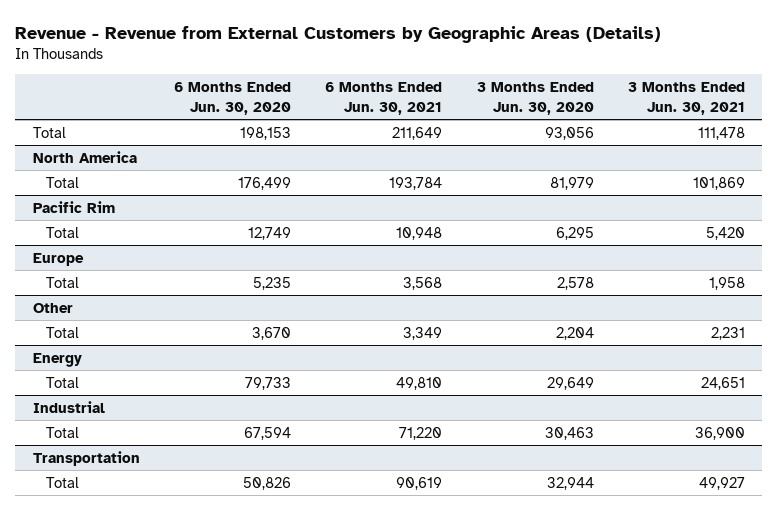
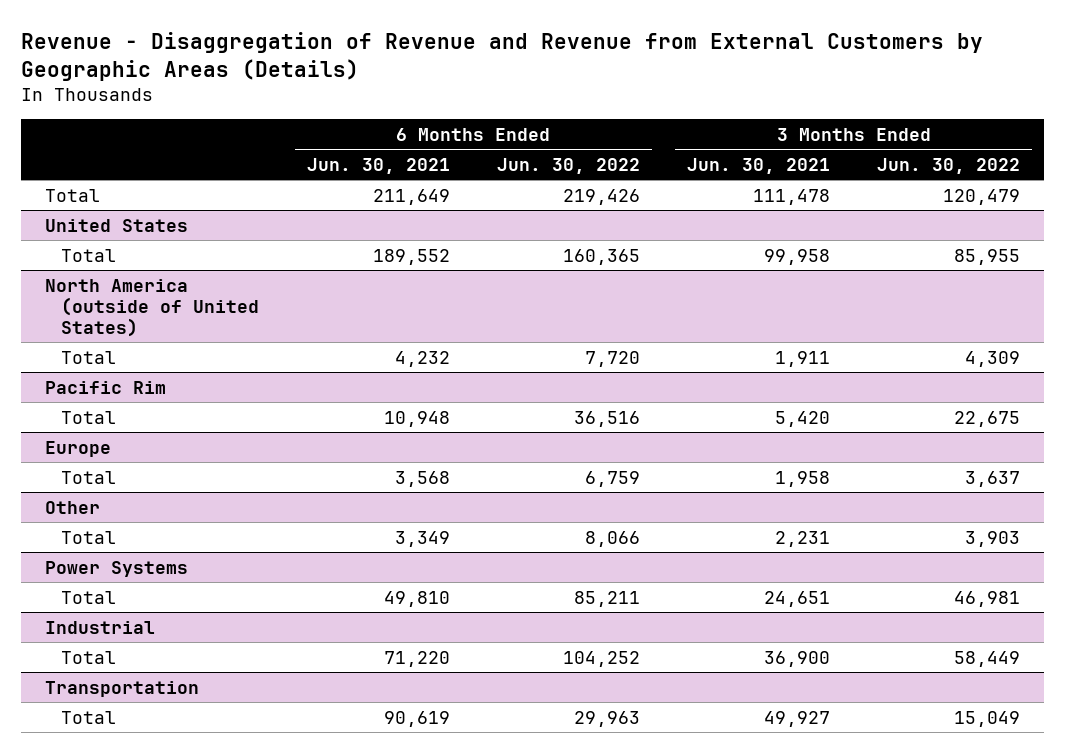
[15,25,662,43] Revenue - Revenue from External Customers by Geographic Areas (Details) -> [20,31,983,81] Revenue - Disaggregation of Revenue and Revenue from External Customers by Geographic Areas (Details)
[173,82,291,115] 6 Months Ended Jun. 30, 2020 -> none
[476,82,594,115] 3 Months Ended Jun. 30, 2020 -> none
none -> [496,157,640,174] Jun. 30, 2022
none -> [877,157,1021,174] Jun. 30, 2022
[32,150,137,163] North America -> none
none -> [44,218,188,232] United States
[389,176,443,190] 193,784 -> [372,248,450,265] 189,552
[692,176,745,190] 101,869 -> [764,248,831,265] 99,958
none -> [44,278,260,337] North America (outside of United States)
none -> [61,350,117,364] Total
[32,352,82,367] Energy -> [44,560,188,577] Power Systems

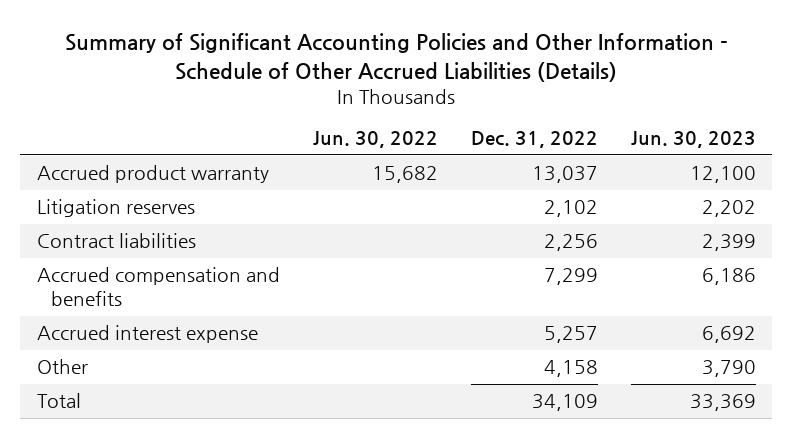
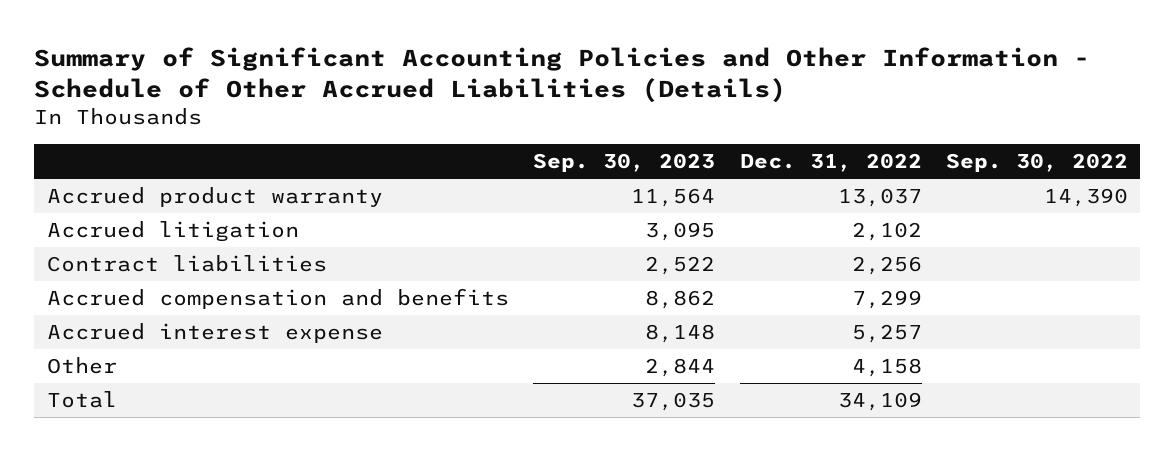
[312,131,438,149] Jun. 30, 2022 -> none
[630,131,756,149] Jun. 30, 2023 -> none
none -> [533,153,716,173] Sep. 30, 2023
none -> [946,153,1129,173] Sep. 30, 2022
[36,199,195,218] Litigation reserves -> [46,221,299,243] Accrued litigation

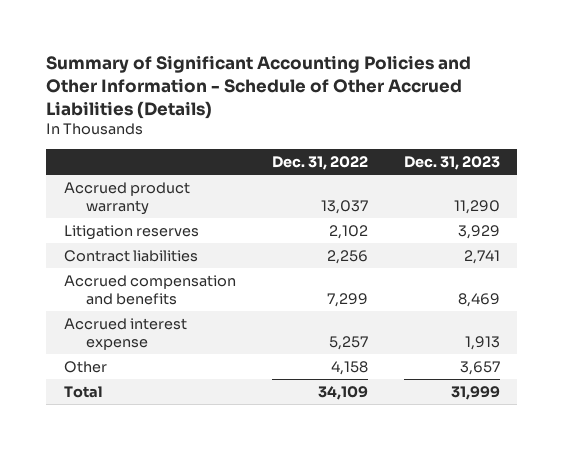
[533,153,716,173] Sep. 30, 2023 -> none
[946,153,1129,173] Sep. 30, 2022 -> none
none -> [403,156,500,171] Dec. 31, 2023
[46,221,299,243] Accrued litigation -> [64,224,200,240] Litigation reserves

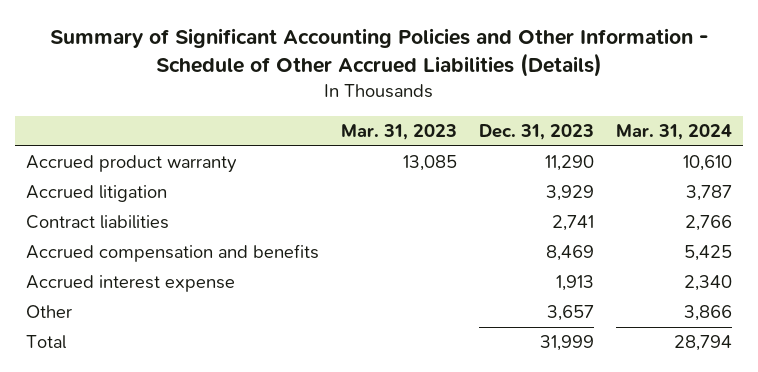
[271,156,368,171] Dec. 31, 2022 -> none
none -> [340,123,457,140] Mar. 31, 2023
none -> [615,123,732,140] Mar. 31, 2024
[64,224,200,240] Litigation reserves -> [25,185,167,203] Accrued litigation

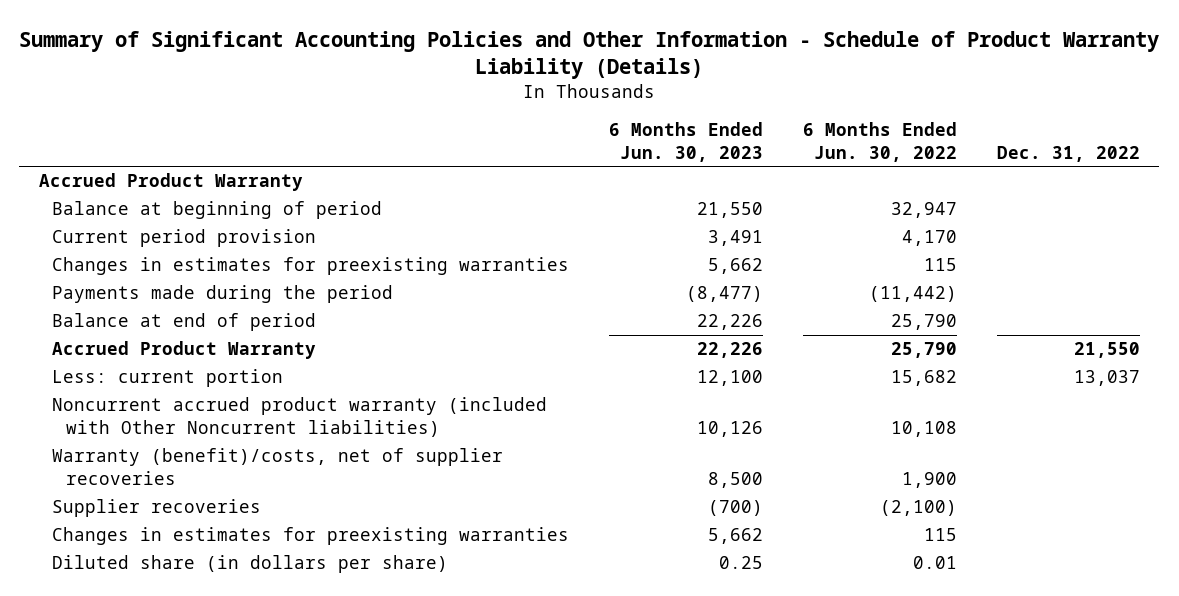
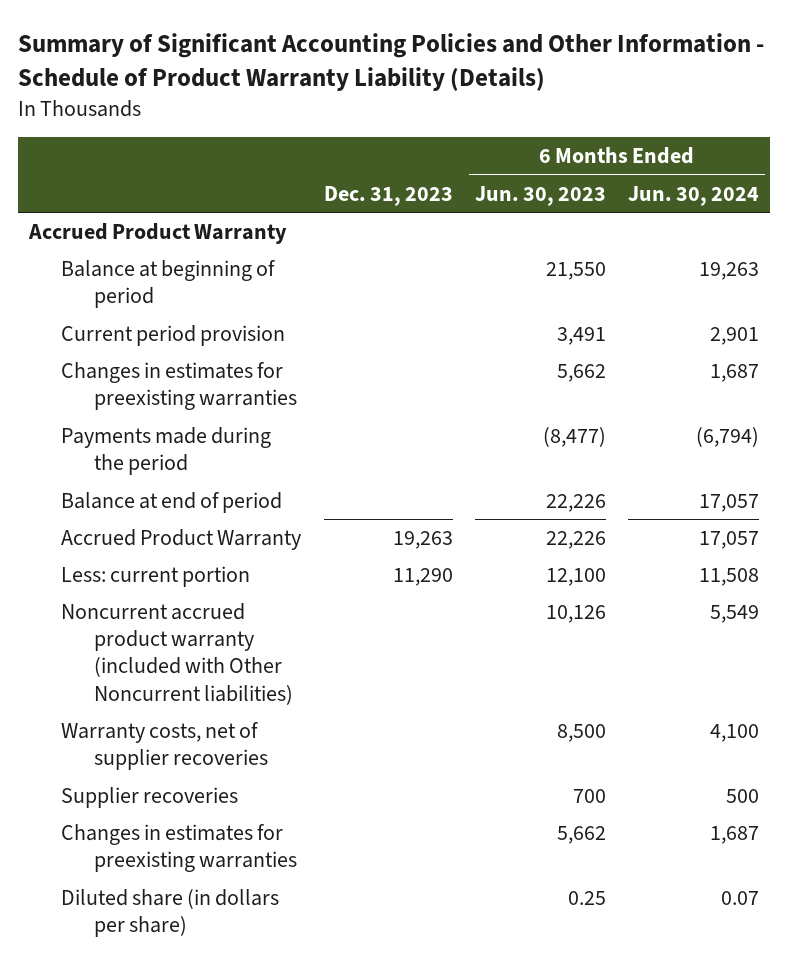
[802,121,957,162] 6 Months Ended Jun. 30, 2022 -> none
[996,145,1140,162] Dec. 31, 2022 -> none
none -> [323,185,453,206] Dec. 31, 2023
none -> [628,185,760,206] Jun. 30, 2024
[52,448,504,485] Warranty (benefit)/costs, net of supplier recoveries -> [61,721,269,771] Warranty costs, net of supplier recoveries
[708,500,764,517] (700) -> [572,788,606,803] 700

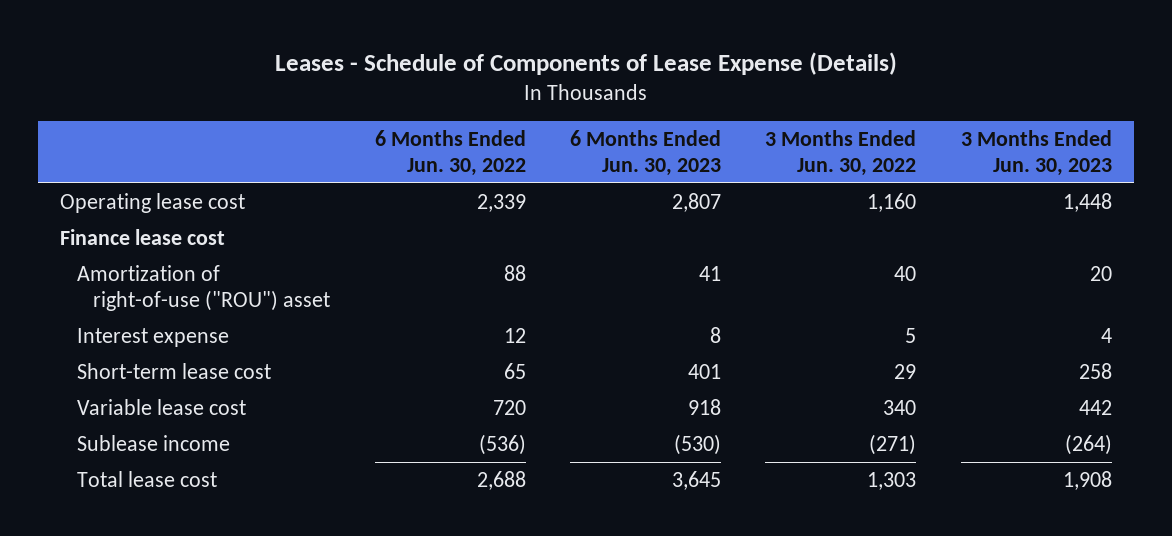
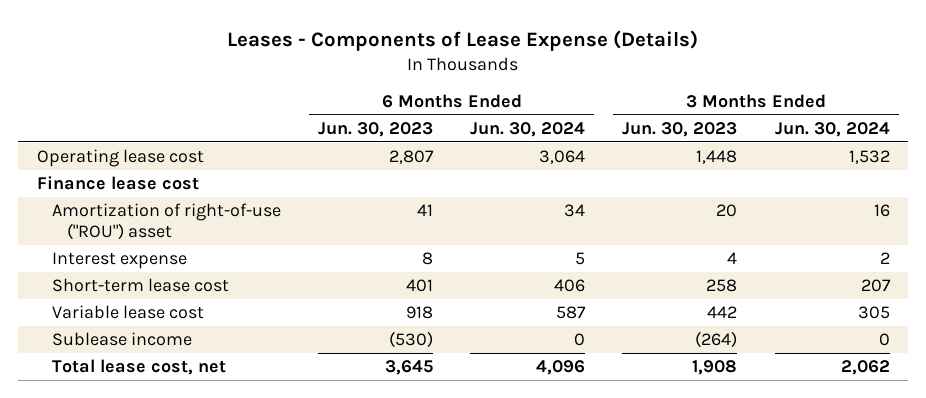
[274,51,897,75] Leases - Schedule of Components of Lease Expense (Details) -> [227,29,699,51] Leases - Components of Lease Expense (Details)
[374,130,526,176] 6 Months Ended Jun. 30, 2022 -> none
[765,130,917,176] 3 Months Ended Jun. 30, 2022 -> none
none -> [470,121,586,137] Jun. 30, 2024
none -> [774,121,890,137] Jun. 30, 2024
[76,470,217,487] Total lease cost -> [51,359,226,376] Total lease cost, net

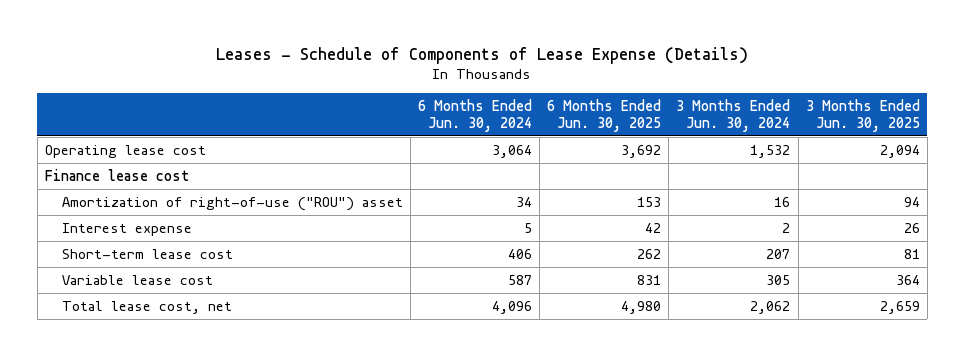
[227,29,699,51] Leases - Components of Lease Expense (Details) -> [216,46,749,64] Leases - Schedule of Components of Lease Expense (Details)
[318,121,434,137] Jun. 30, 2023 -> none
[622,121,738,137] Jun. 30, 2023 -> none
none -> [547,98,662,132] 6 Months Ended Jun. 30, 2025
none -> [805,98,920,132] 3 Months Ended Jun. 30, 2025
[51,332,192,347] Sublease income -> none

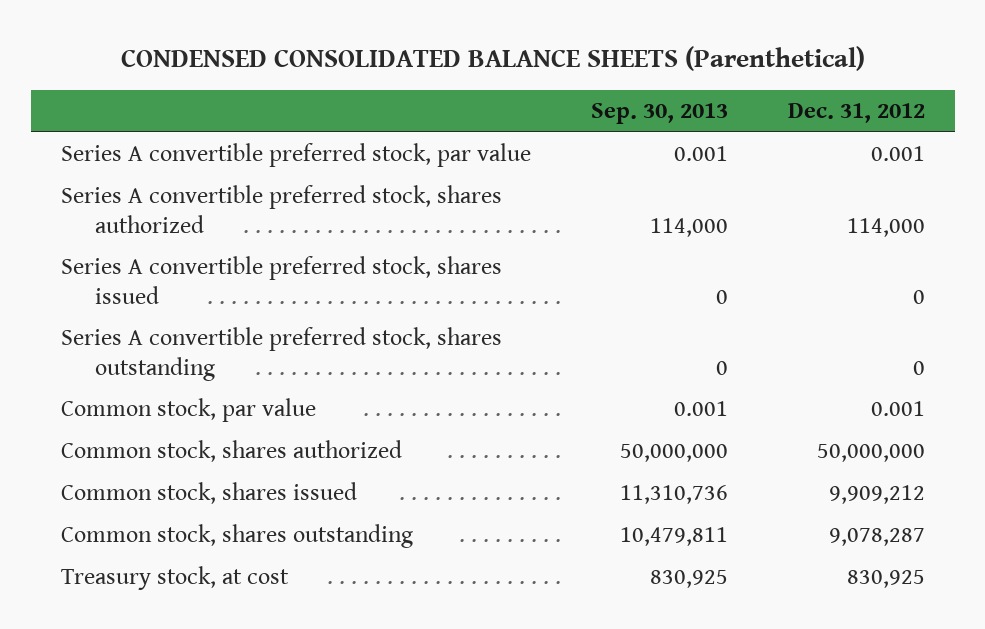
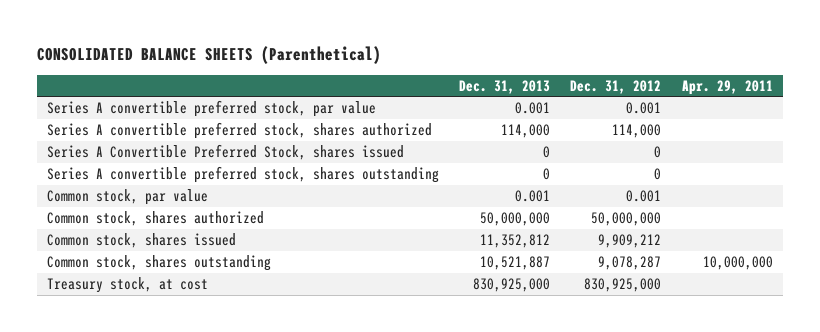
[120,45,865,71] CONDENSED CONSOLIDATED BALANCE SHEETS (Parenthetical) -> [36,45,381,64] CONSOLIDATED BALANCE SHEETS (Parenthetical)
[590,103,728,125] Sep. 30, 2013 -> none
none -> [459,79,551,94] Dec. 31, 2013
none -> [681,79,773,95] Apr. 29, 2011
[60,256,502,304] Series A convertible preferred stock, shares issued -> [46,144,404,161] Series A Convertible Preferred Stock, shares issued
[846,570,925,589] 830,925 -> [584,278,662,293] 830,925,000

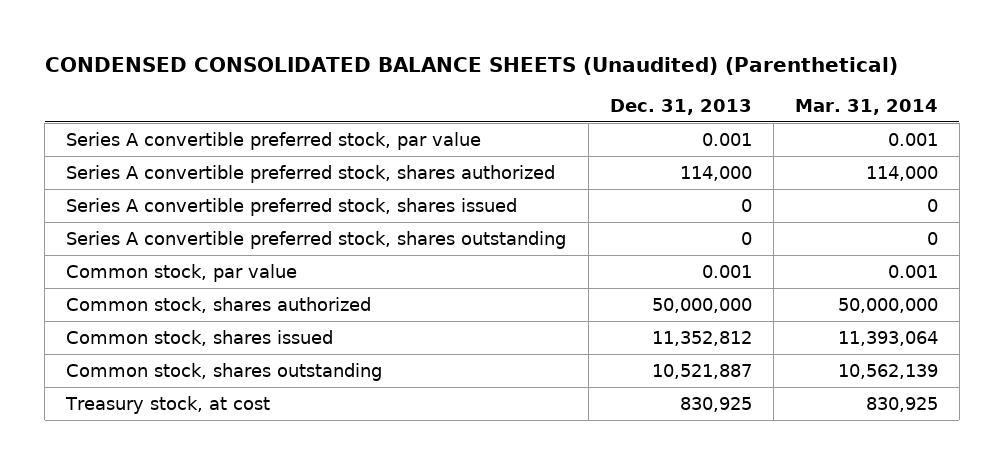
[36,45,381,64] CONSOLIDATED BALANCE SHEETS (Parenthetical) -> [44,56,898,75] CONDENSED CONSOLIDATED BALANCE SHEETS (Unaudited) (Parenthetical)
[570,79,662,94] Dec. 31, 2012 -> none
[681,79,773,95] Apr. 29, 2011 -> none
none -> [794,98,938,115] Mar. 31, 2014
[46,144,404,161] Series A Convertible Preferred Stock, shares issued -> [66,197,518,216] Series A convertible preferred stock, shares issued
[473,278,551,293] 830,925,000 -> [679,396,752,412] 830,925

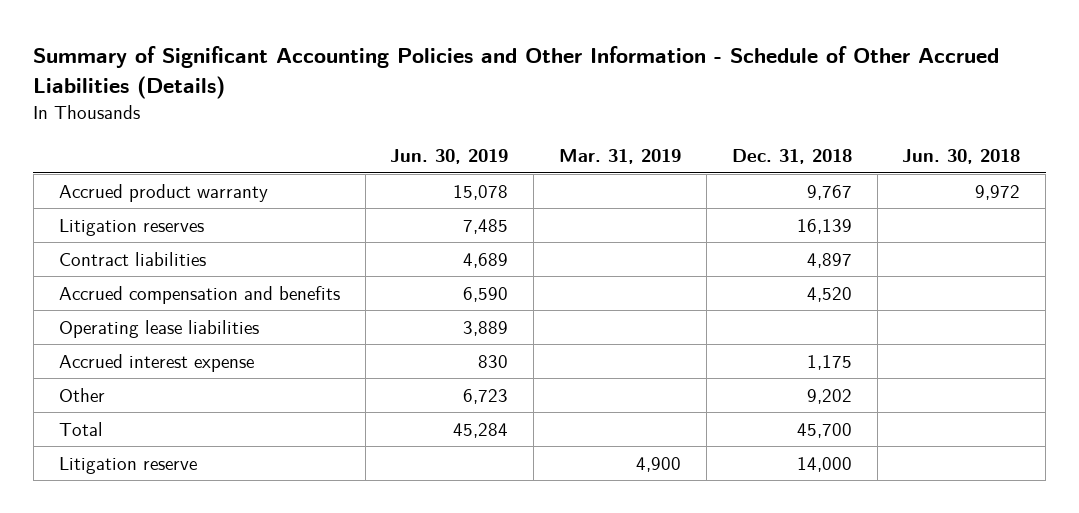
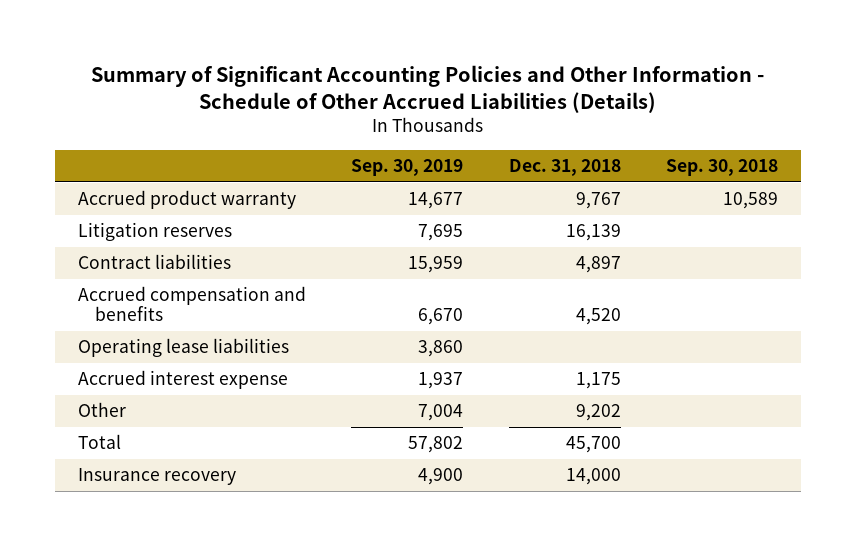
[390,149,509,165] Jun. 30, 2019 -> none
[559,149,682,165] Mar. 31, 2019 -> none
[902,149,1021,165] Jun. 30, 2018 -> none
none -> [351,158,464,176] Sep. 30, 2019
none -> [665,158,778,176] Sep. 30, 2018
[58,456,197,474] Litigation reserve -> [78,468,237,486] Insurance recovery

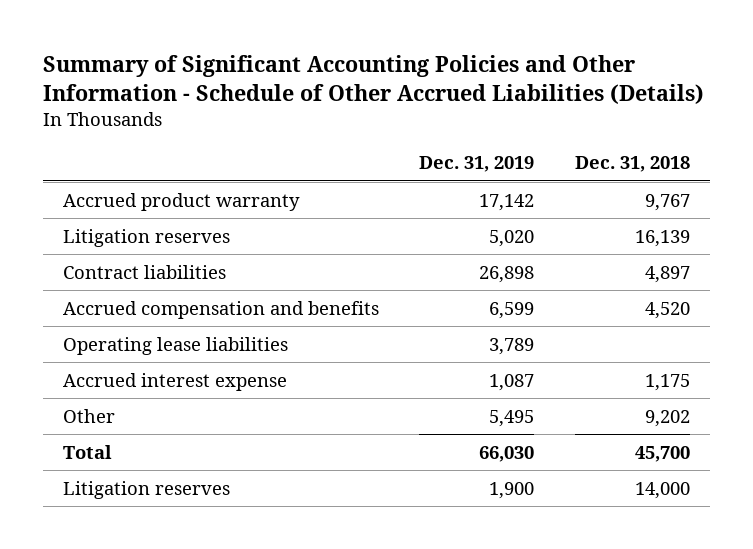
[351,158,464,176] Sep. 30, 2019 -> none
[665,158,778,176] Sep. 30, 2018 -> none
none -> [419,156,535,173] Dec. 31, 2019
[78,468,237,486] Insurance recovery -> [63,480,231,499] Litigation reserves

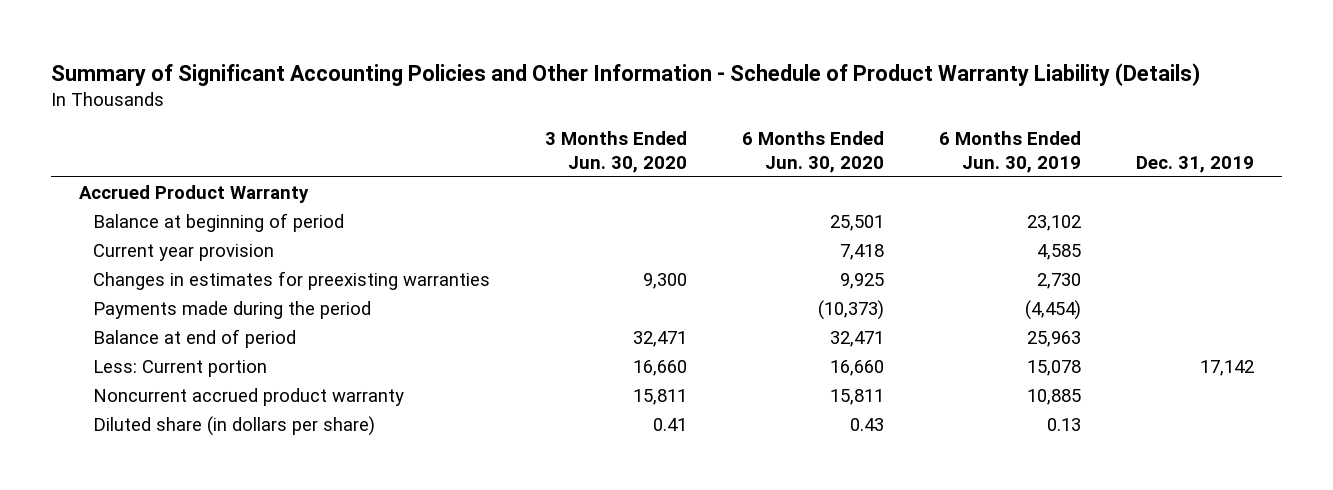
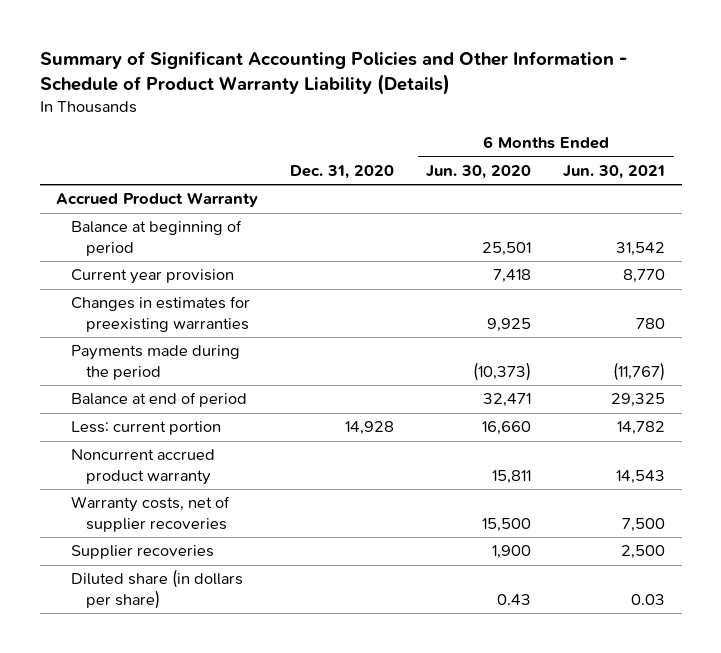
[544,131,687,174] 3 Months Ended Jun. 30, 2020 -> none
[939,131,1082,174] 6 Months Ended Jun. 30, 2019 -> none
[1136,156,1255,174] Dec. 31, 2019 -> none
none -> [290,164,395,179] Dec. 31, 2020
none -> [563,164,666,179] Jun. 30, 2021
[92,359,267,377] Less: Current portion -> [70,421,221,436] Less: current portion
none -> [70,496,230,532] Warranty costs, net of supplier recoveries
none -> [70,545,214,560] Supplier recoveries

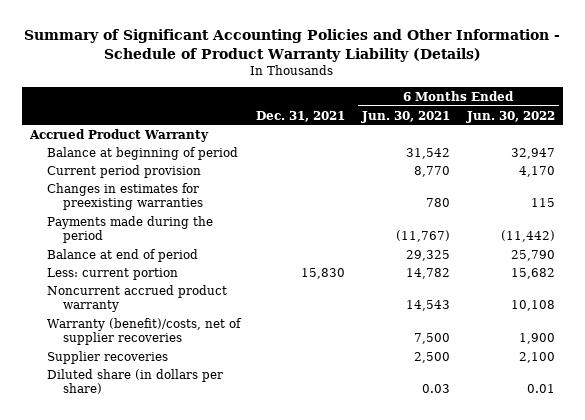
[290,164,395,179] Dec. 31, 2020 -> none
[426,164,532,179] Jun. 30, 2020 -> none
none -> [256,110,346,122] Dec. 31, 2021
none -> [465,110,555,123] Jun. 30, 2022
[70,269,234,285] Current year provision -> [46,164,201,178] Current period provision
[70,496,230,532] Warranty costs, net of supplier recoveries -> [46,317,242,346] Warranty (benefit)/costs, net of supplier recoveries

